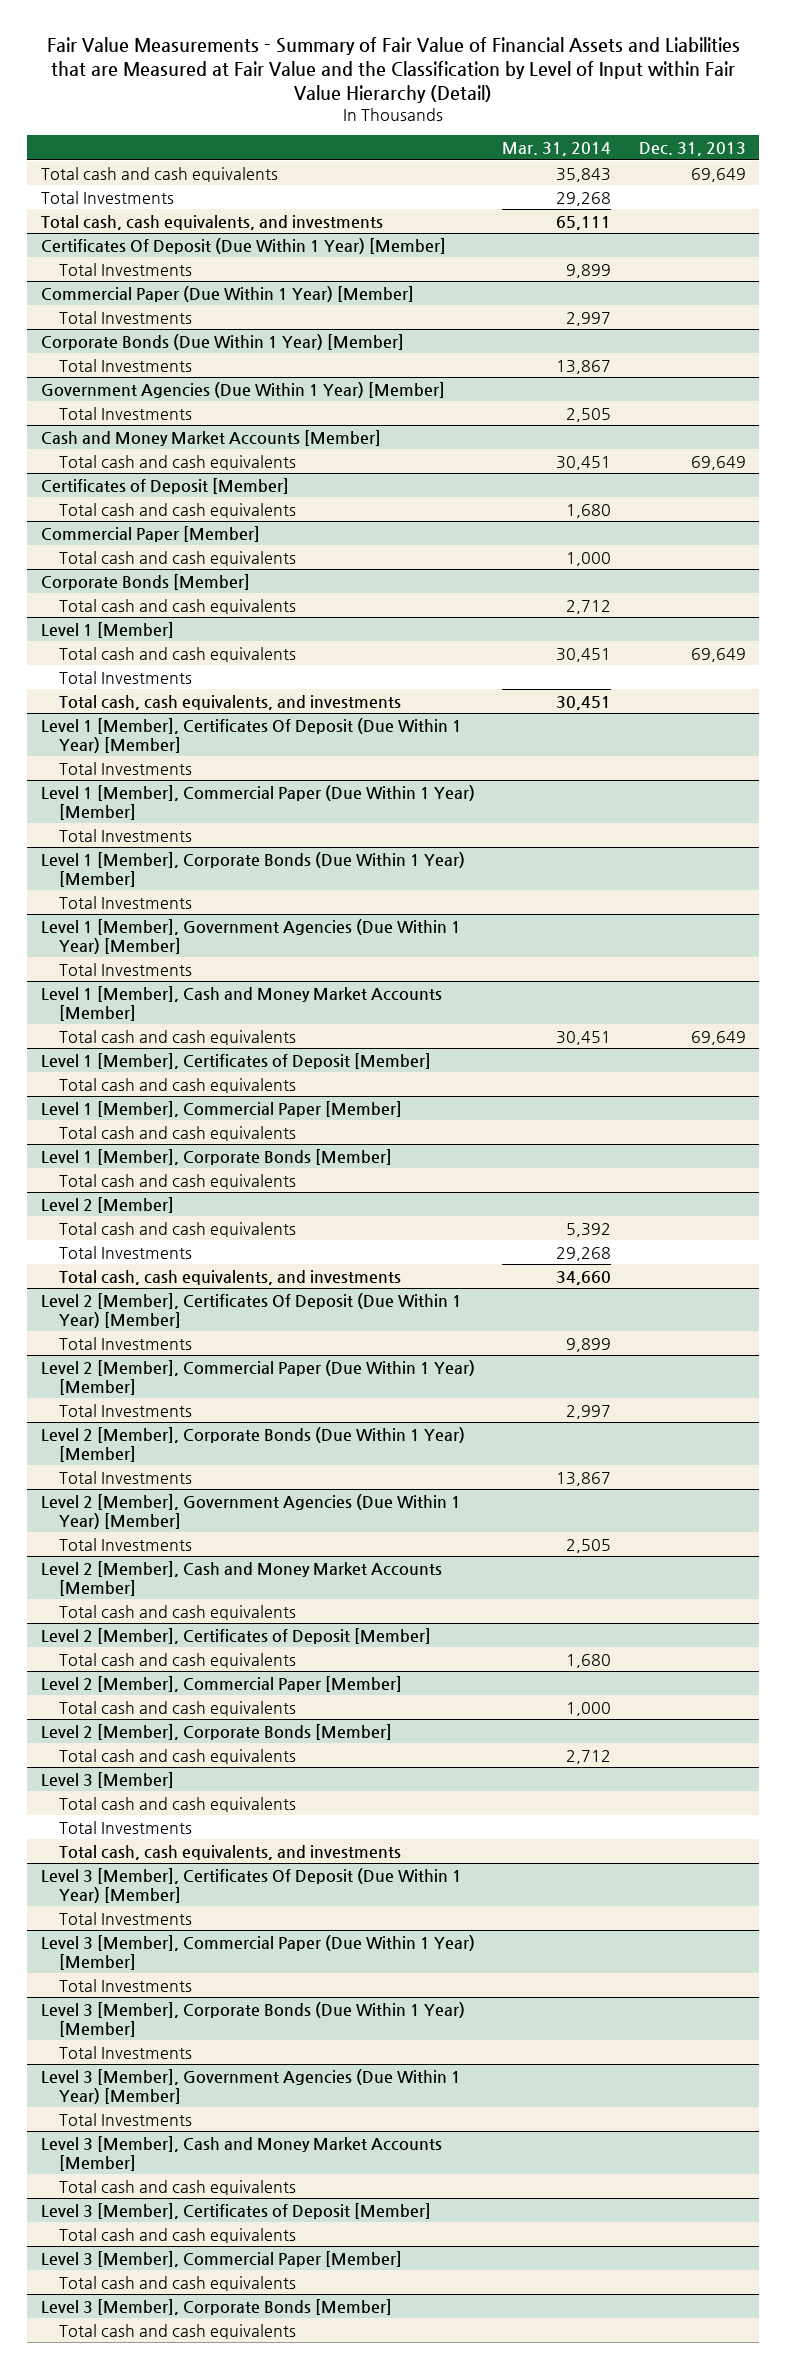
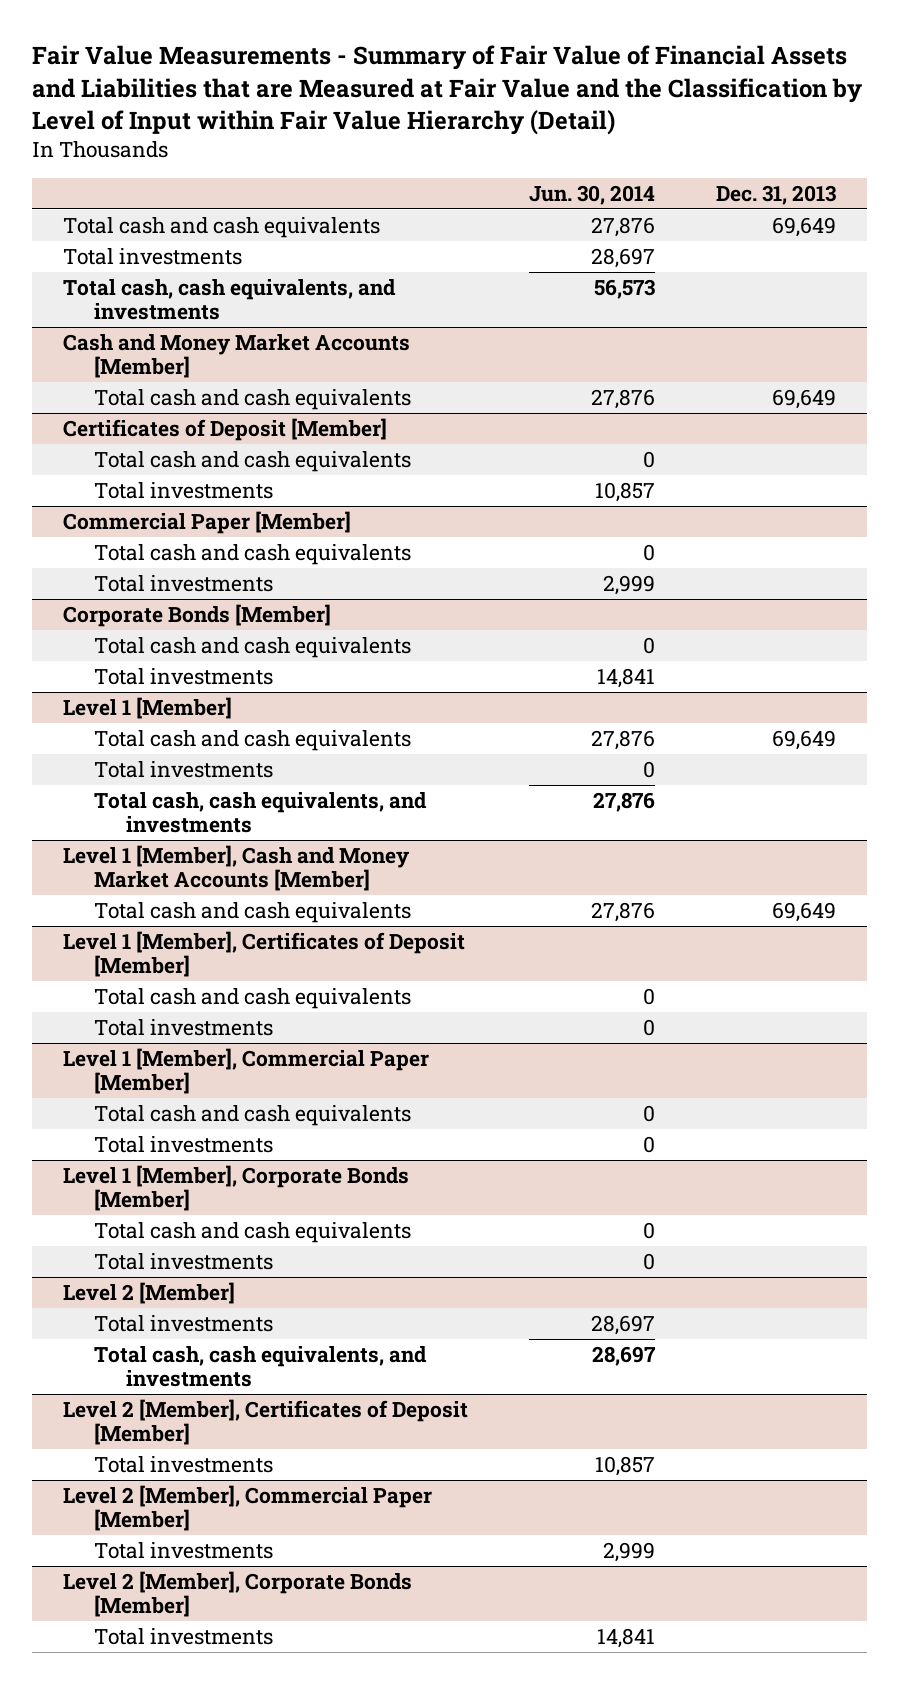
[502,141,612,156] Mar. 31, 2014 -> none
none -> [528,184,655,205] Jun. 30, 2014
[40,190,174,204] Total Investments -> [62,247,242,265] Total investments
[40,237,446,254] Certificates Of Deposit (Due Within 1 Year) [Member] -> none
[58,262,192,276] Total Investments -> none
[40,285,414,302] Commercial Paper (Due Within 1 Year) [Member] -> none
[58,310,192,324] Total Investments -> none
[40,333,404,350] Corporate Bonds (Due Within 1 Year) [Member] -> none
[58,358,192,372] Total Investments -> none
[40,381,445,398] Government Agencies (Due Within 1 Year) [Member] -> none
[58,406,192,420] Total Investments -> none
none -> [94,481,274,499] Total investments
none -> [94,574,274,592] Total investments
none -> [94,667,274,685] Total investments
[58,670,192,684] Total Investments -> [94,760,274,778] Total investments
[40,717,462,753] Level 1 [Member], Certificates Of Deposit (Due Within 1 Year) [Member] -> none
[58,761,192,775] Total Investments -> none
[40,784,475,820] Level 1 [Member], Commercial Paper (Due Within 1 Year) [Member] -> none
[58,828,192,842] Total Investments -> none
[40,851,465,887] Level 1 [Member], Corporate Bonds (Due Within 1 Year) [Member] -> none
[58,895,192,909] Total Investments -> none
[40,918,461,954] Level 1 [Member], Government Agencies (Due Within 1 Year) [Member] -> none
[58,962,192,976] Total Investments -> none
none -> [94,1018,274,1036] Total investments
none -> [94,1135,274,1153] Total investments
none -> [94,1252,274,1270] Total investments
[58,1221,296,1237] Total cash and cash equivalents -> none
[58,1245,192,1259] Total Investments -> [94,1314,274,1332] Total investments
[40,1292,462,1328] Level 2 [Member], Certificates Of Deposit (Due Within 1 Year) [Member] -> none
[58,1336,192,1350] Total Investments -> none
[40,1359,475,1395] Level 2 [Member], Commercial Paper (Due Within 1 Year) [Member] -> none
[58,1403,192,1417] Total Investments -> none
[40,1426,465,1462] Level 2 [Member], Corporate Bonds (Due Within 1 Year) [Member] -> none
[58,1470,192,1484] Total Investments -> none
[40,1493,461,1529] Level 2 [Member], Government Agencies (Due Within 1 Year) [Member] -> none
[58,1537,192,1551] Total Investments -> none
[40,1560,442,1596] Level 2 [Member], Cash and Money Market Accounts [Member] -> none
[58,1604,296,1620] Total cash and cash equivalents -> none
[58,1652,296,1668] Total cash and cash equivalents -> none
none -> [94,1455,274,1473] Total investments
[58,1700,296,1716] Total cash and cash equivalents -> none
none -> [94,1541,274,1559] Total investments
[58,1748,296,1764] Total cash and cash equivalents -> none
[40,1771,174,1788] Level 3 [Member] -> none
[58,1796,296,1812] Total cash and cash equivalents -> none
[58,1820,192,1834] Total Investments -> none
[58,1844,401,1860] Total cash, cash equivalents, and investments -> none
[40,1867,462,1903] Level 3 [Member], Certificates Of Deposit (Due Within 1 Year) [Member] -> none
[58,1911,192,1925] Total Investments -> none
[40,1934,475,1970] Level 3 [Member], Commercial Paper (Due Within 1 Year) [Member] -> none
[58,1978,192,1992] Total Investments -> none
[40,2001,465,2037] Level 3 [Member], Corporate Bonds (Due Within 1 Year) [Member] -> none
[58,2045,192,2059] Total Investments -> none
[40,2068,461,2104] Level 3 [Member], Government Agencies (Due Within 1 Year) [Member] -> none
[58,2112,192,2126] Total Investments -> none
[40,2135,442,2171] Level 3 [Member], Cash and Money Market Accounts [Member] -> none
[58,2179,296,2195] Total cash and cash equivalents -> none
[40,2202,431,2219] Level 3 [Member], Certificates of Deposit [Member] -> none
[58,2227,296,2243] Total cash and cash equivalents -> none
[40,2250,402,2267] Level 3 [Member], Commercial Paper [Member] -> none
[58,2275,296,2291] Total cash and cash equivalents -> none
[40,2298,392,2315] Level 3 [Member], Corporate Bonds [Member] -> none
[58,2323,296,2339] Total cash and cash equivalents -> none
none -> [94,1627,274,1645] Total investments

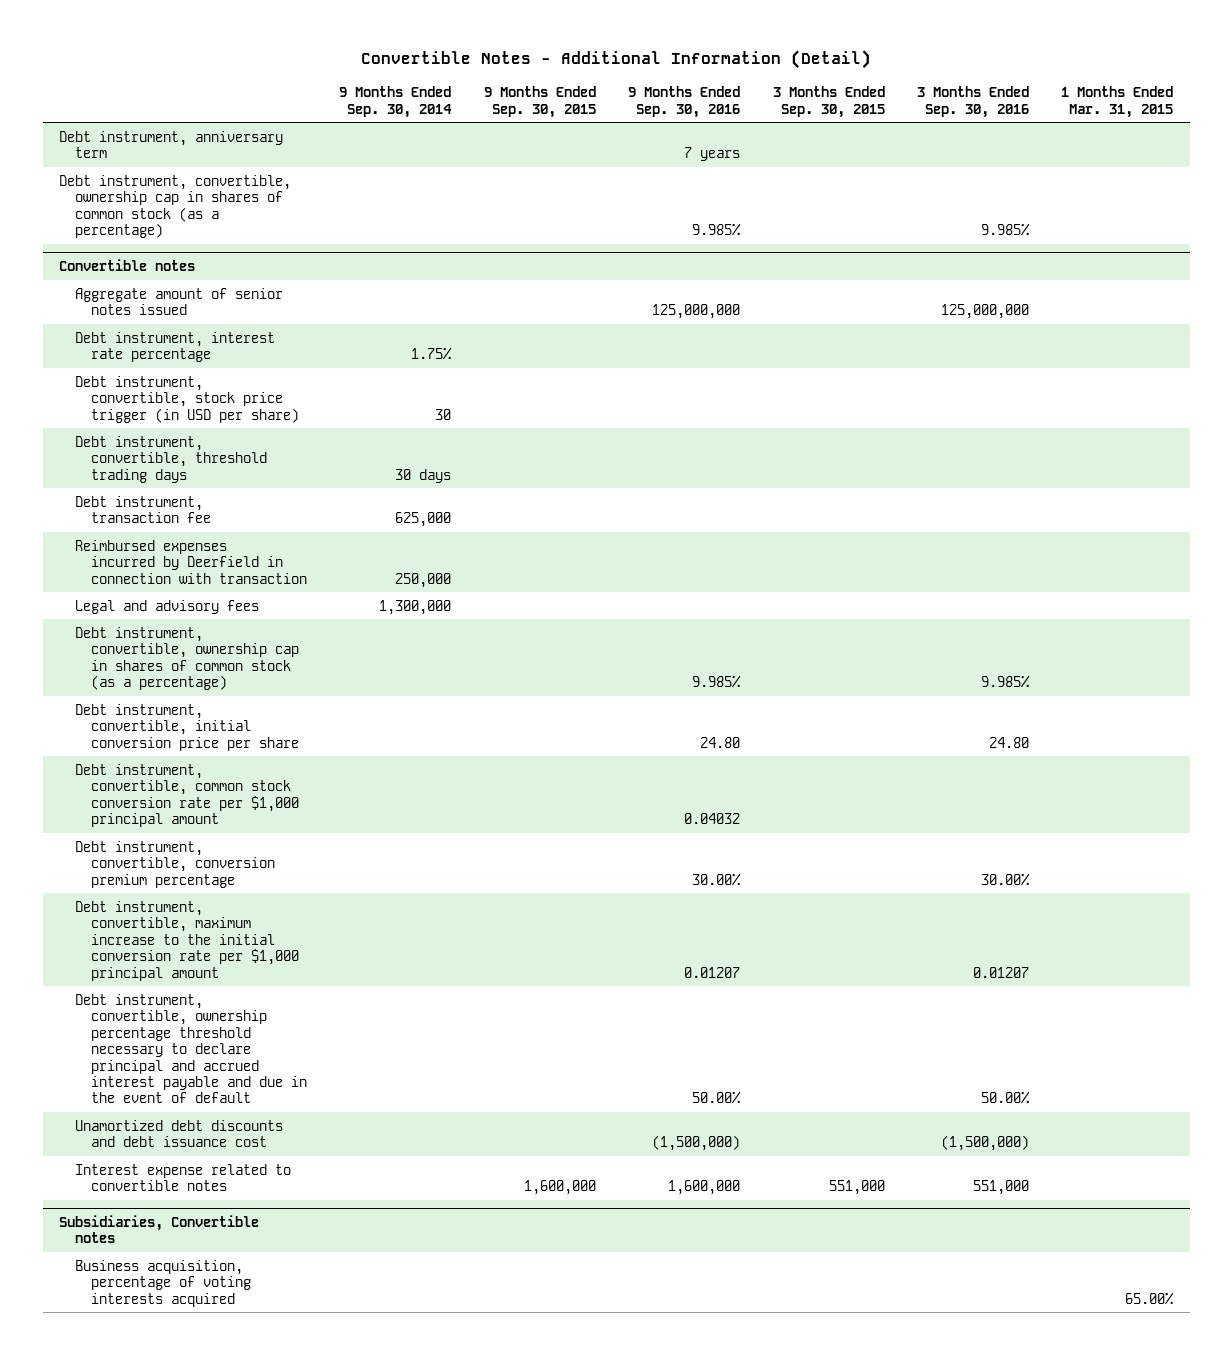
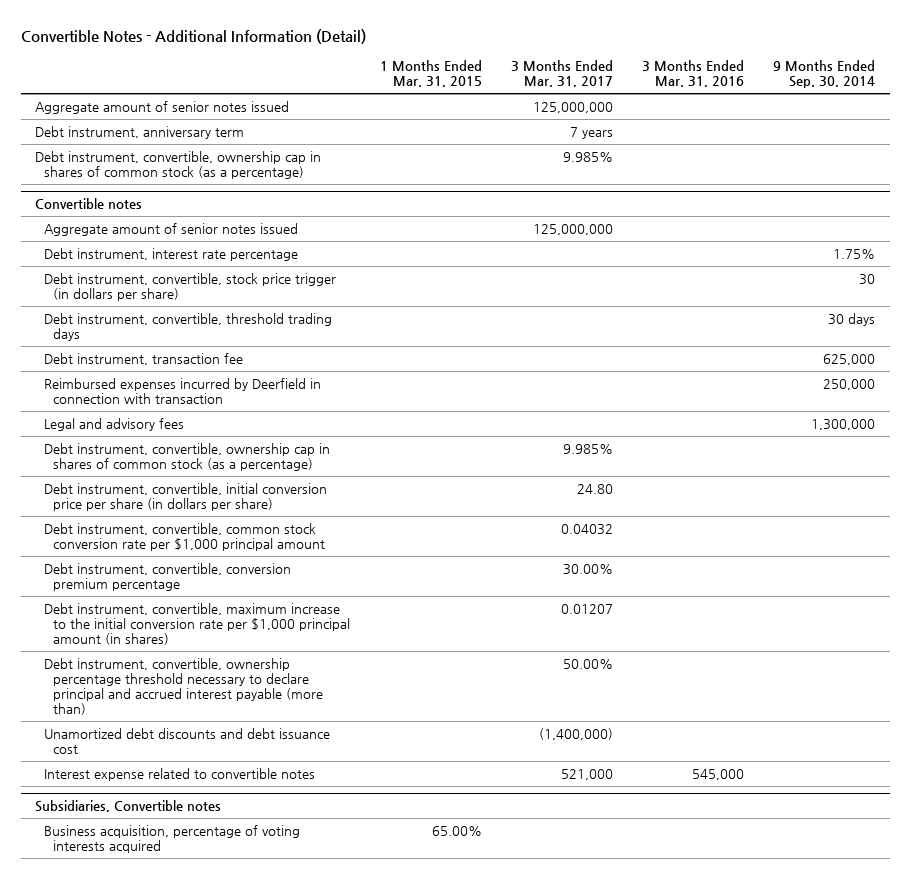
[483,86,596,118] 9 Months Ended Sep. 30, 2015 -> none
[628,86,741,118] 9 Months Ended Sep. 30, 2016 -> none
[772,86,885,118] 3 Months Ended Sep. 30, 2015 -> none
[917,86,1030,118] 3 Months Ended Sep. 30, 2016 -> none
none -> [510,60,613,88] 3 Months Ended Mar. 31, 2017
none -> [642,60,745,88] 3 Months Ended Mar. 31, 2016
none -> [35,100,290,114] Aggregate amount of senior notes issued
[74,375,300,423] Debt instrument, convertible, stock price trigger (in USD per share) -> [44,272,337,301] Debt instrument, convertible, stock price trigger (in dollars per share)
[74,703,300,751] Debt instrument, convertible, initial conversion price per share -> [44,482,328,511] Debt instrument, convertible, initial conversion price per share (in dollars per share)
[74,900,300,981] Debt instrument, convertible, maximum increase to the initial conversion rate per $1,000 principal amount -> [44,602,351,645] Debt instrument, convertible, maximum increase to the initial conversion rate per $1,000 principal amount (in shares)
[74,993,308,1104] Debt instrument, convertible, ownership percentage threshold necessary to declare principal and accrued interest payable and due in the event of default -> [44,657,324,716] Debt instrument, convertible, ownership percentage threshold necessary to declare principal and accrued interest payable (more than)

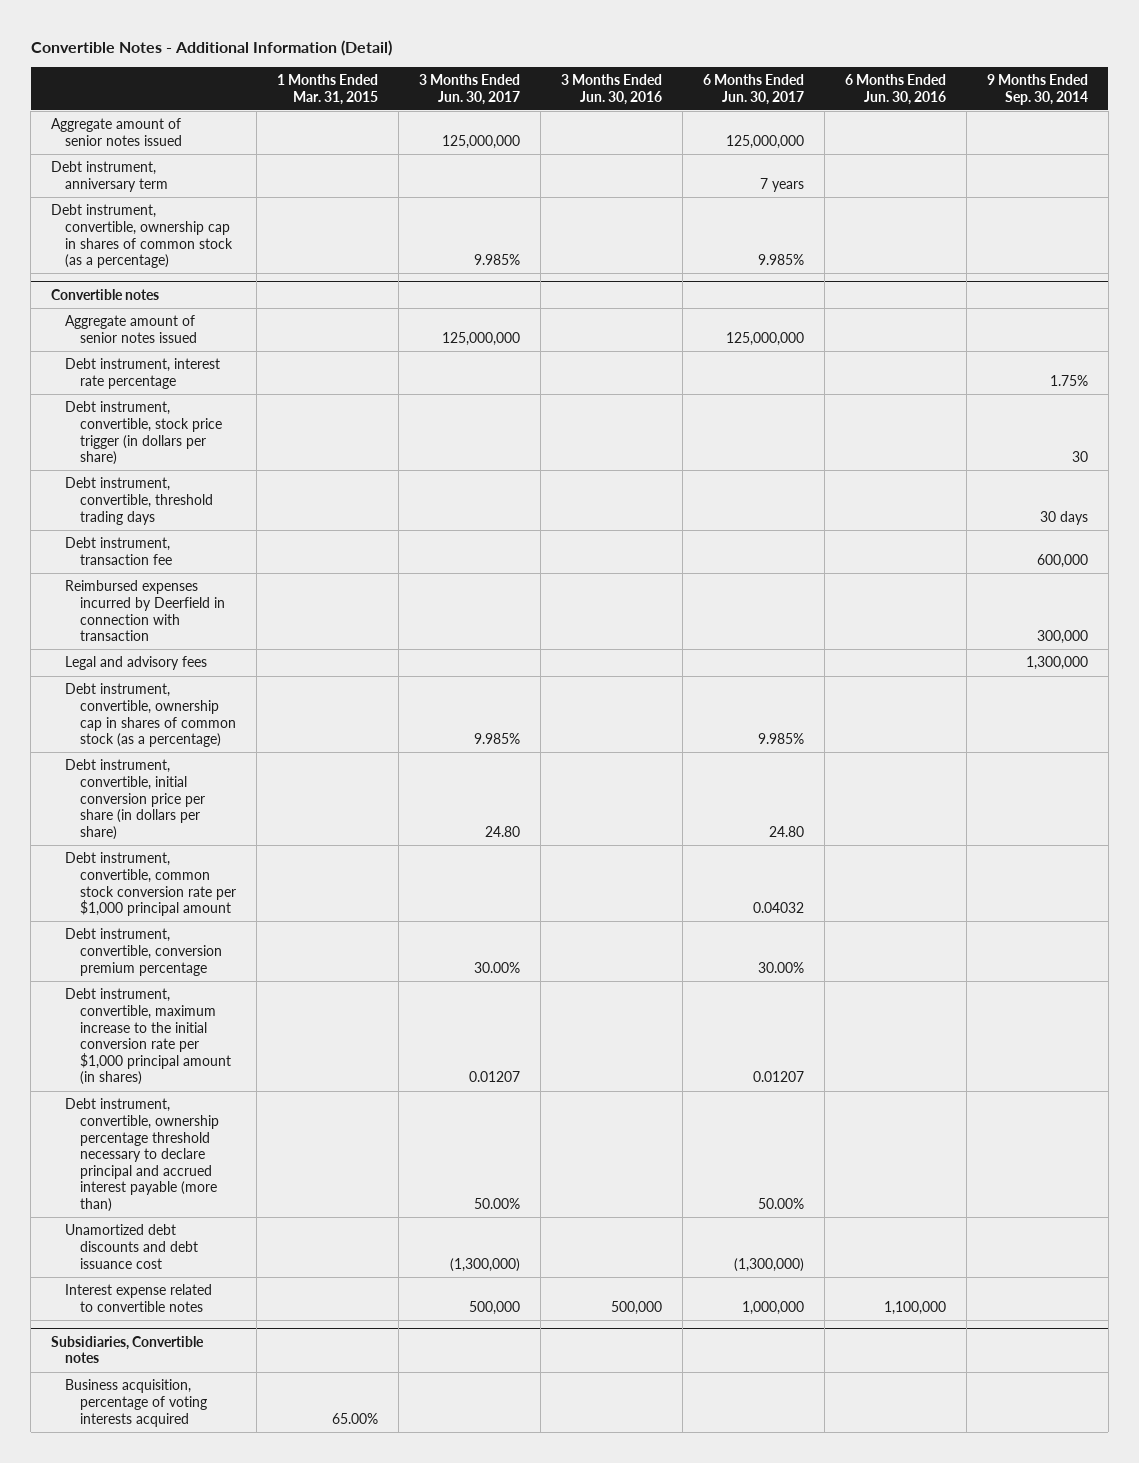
[510,60,613,88] 3 Months Ended Mar. 31, 2017 -> none
[642,60,745,88] 3 Months Ended Mar. 31, 2016 -> none
none -> [418,74,520,105] 3 Months Ended Jun. 30, 2017
none -> [560,74,662,105] 3 Months Ended Jun. 30, 2016
none -> [702,74,804,105] 6 Months Ended Jun. 30, 2017
none -> [844,74,946,105] 6 Months Ended Jun. 30, 2016
[823,353,876,365] 625,000 -> [1036,554,1088,569] 600,000
[823,378,876,390] 250,000 -> [1036,630,1088,645] 300,000

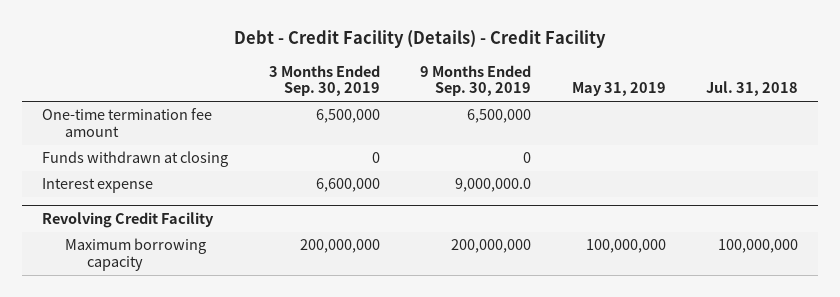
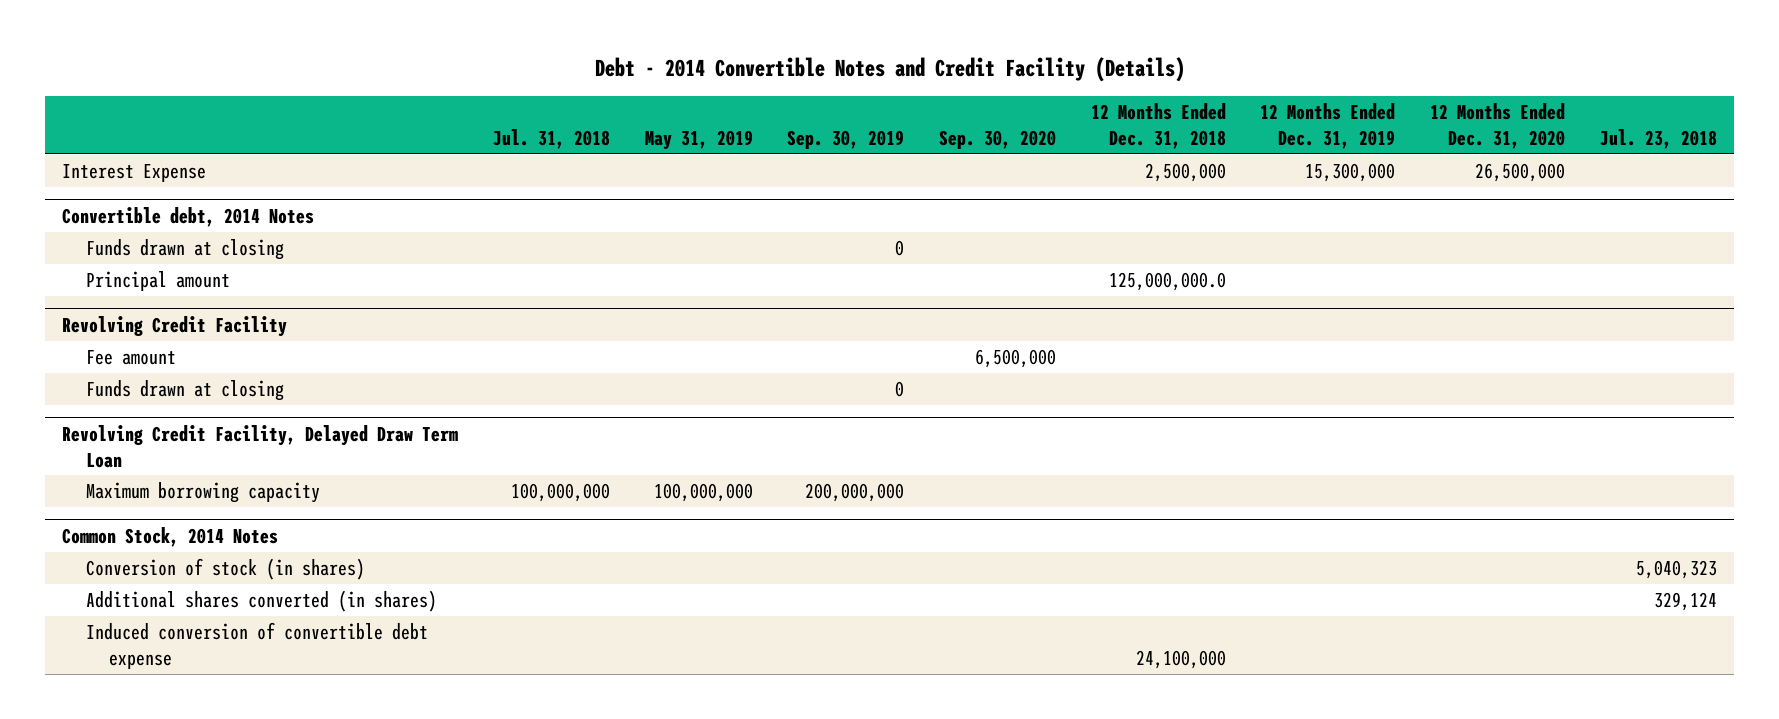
[234,29,607,48] Debt - Credit Facility (Details) - Credit Facility -> [594,57,1185,83] Debt - 2014 Convertible Notes and Credit Facility (Details)
[268,64,380,97] 3 Months Ended Sep. 30, 2019 -> none
[420,64,532,97] 9 Months Ended Sep. 30, 2019 -> none
none -> [787,129,905,149] Sep. 30, 2019
none -> [939,129,1057,149] Sep. 30, 2020
none -> [1090,103,1226,149] 12 Months Ended Dec. 31, 2018
none -> [1260,103,1396,149] 12 Months Ended Dec. 31, 2019
none -> [1429,103,1565,149] 12 Months Ended Dec. 31, 2020
none -> [1599,128,1717,149] Jul. 23, 2018
[41,108,212,138] One-time termination fee amount -> none
[41,151,228,168] Funds withdrawn at closing -> none
[41,178,153,194] Interest expense -> [62,163,207,182] Interest Expense
none -> [62,206,315,227] Convertible debt, 2014 Notes
none -> [85,238,284,260] Funds drawn at closing
none -> [85,270,230,291] Principal amount
[64,238,206,272] Maximum borrowing capacity -> none
none -> [85,349,176,365] Fee amount
none -> [85,379,284,401] Funds drawn at closing
none -> [62,424,459,468] Revolving Credit Facility, Delayed Draw Term Loan
none -> [85,481,320,503] Maximum borrowing capacity
none -> [62,526,279,547] Common Stock, 2014 Notes
none -> [85,557,365,580] Conversion of stock (in shares)
none -> [85,589,437,612] Additional shares converted (in shares)
none -> [85,621,428,669] Induced conversion of convertible debt expense

